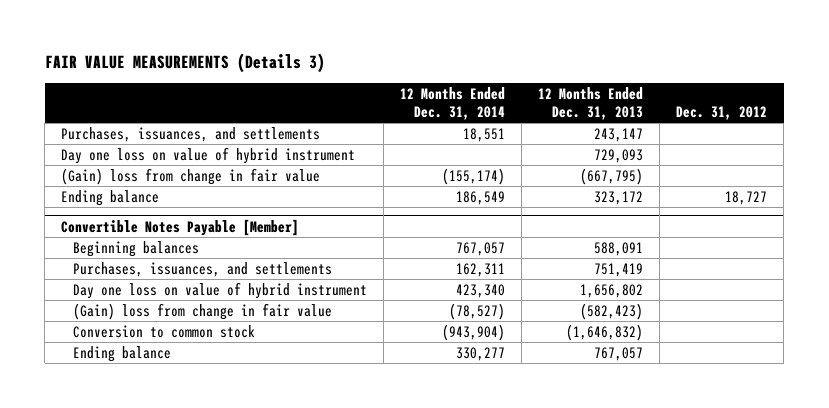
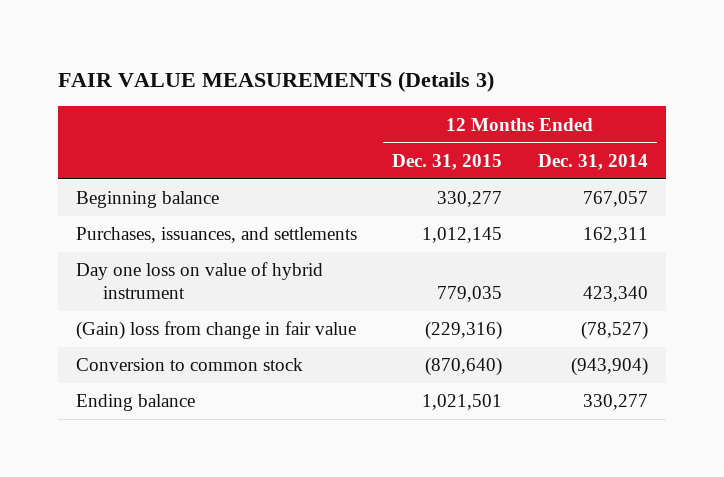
[538,87,644,120] 12 Months Ended Dec. 31, 2013 -> none
[676,105,768,120] Dec. 31, 2012 -> none
none -> [392,153,503,170] Dec. 31, 2015
[61,126,321,142] Purchases, issuances, and settlements -> none
[61,146,356,164] Day one loss on value of hybrid instrument -> none
[61,167,321,185] (Gain) loss from change in fair value -> none
[61,218,300,236] Convertible Notes Payable [Member] -> none
[73,240,200,257] Beginning balances -> none
[61,189,160,206] Ending balance -> [75,191,219,209] Beginning balance
[456,190,506,205] 186,549 -> [583,191,649,208] 767,057

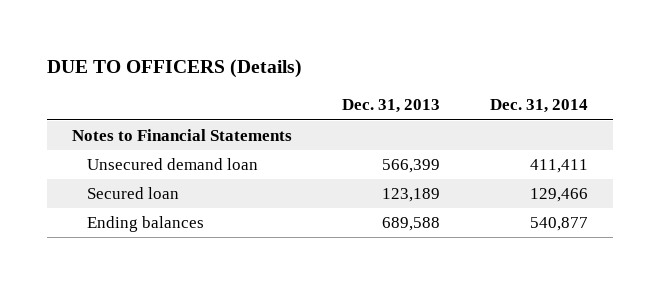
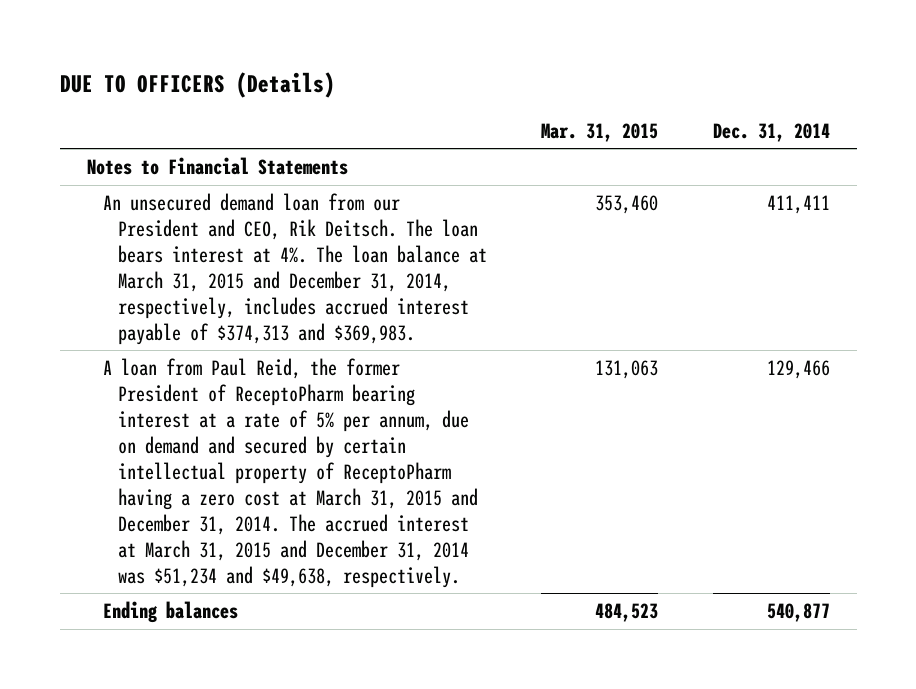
[342,99,441,114] Dec. 31, 2013 -> none
none -> [541,122,659,142] Mar. 31, 2015
[86,158,258,171] Unsecured demand loan -> [102,193,488,345] An unsecured demand loan from our President and CEO, Rik Deitsch. The loan bears interest at 4%. The loan balance at March 31, 2015 and December 31, 2014, respectively, includes accrued interest payable of $374,313 and $369,983.
[86,187,179,200] Secured loan -> [102,358,479,588] A loan from Paul Reid, the former President of ReceptoPharm bearing interest at a rate of 5% per annum, due on demand and secured by certain intellectual property of ReceptoPharm having a zero cost at March 31, 2015 and December 31, 2014. The accrued interest at March 31, 2015 and December 31, 2014 was $51,234 and $49,638, respectively.

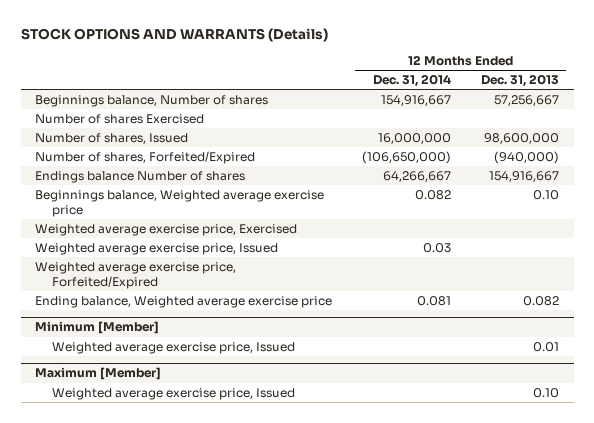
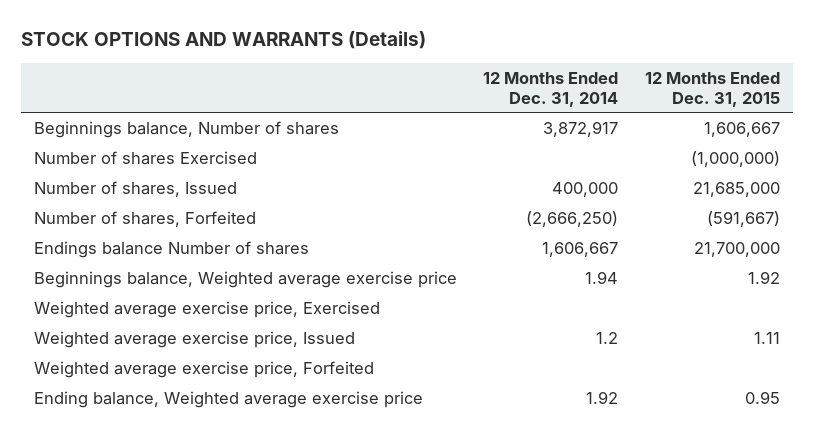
[480,74,559,88] Dec. 31, 2013 -> none
none -> [644,72,780,107] 12 Months Ended Dec. 31, 2015
[381,95,452,107] 154,916,667 -> [543,121,619,138] 3,872,917
[378,133,452,145] 16,000,000 -> [552,182,619,198] 400,000
[35,151,256,165] Number of shares, Forfeited/Expired -> [33,211,256,228] Number of shares, Forfeited
[362,151,452,165] (106,650,000) -> [526,211,619,228] (2,666,250)
[383,171,452,183] 64,266,667 -> [542,242,619,258] 1,606,667
[415,190,452,201] 0.082 -> [585,271,619,285] 1.94
[35,321,160,335] Minimum [Member] -> none
[51,342,295,355] Weighted average exercise price, Issued -> none
[35,367,162,381] Maximum [Member] -> none
[51,388,295,401] Weighted average exercise price, Issued -> none
[423,243,452,254] 0.03 -> [596,332,619,345] 1.2
[35,262,237,289] Weighted average exercise price, Forfeited/Expired -> [33,361,374,379] Weighted average exercise price, Forfeited
[417,296,452,307] 0.081 -> [586,391,619,405] 1.92

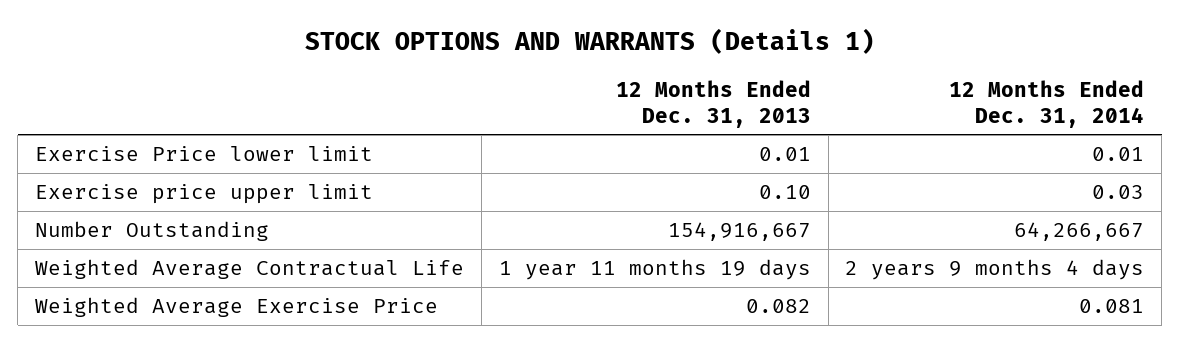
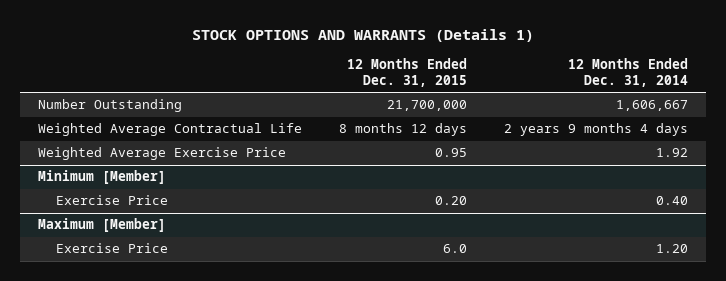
[615,79,811,128] 12 Months Ended Dec. 31, 2013 -> none
none -> [347,58,468,88] 12 Months Ended Dec. 31, 2015
[35,146,374,162] Exercise Price lower limit -> none
[35,184,374,205] Exercise price upper limit -> none
[1014,222,1145,242] 64,266,667 -> [615,100,688,112] 1,606,667
[1079,299,1145,314] 0.081 -> [655,148,688,158] 1.92
none -> [38,170,167,185] Minimum [Member]
none -> [55,195,168,206] Exercise Price
none -> [38,218,167,233] Maximum [Member]
none -> [55,243,168,254] Exercise Price

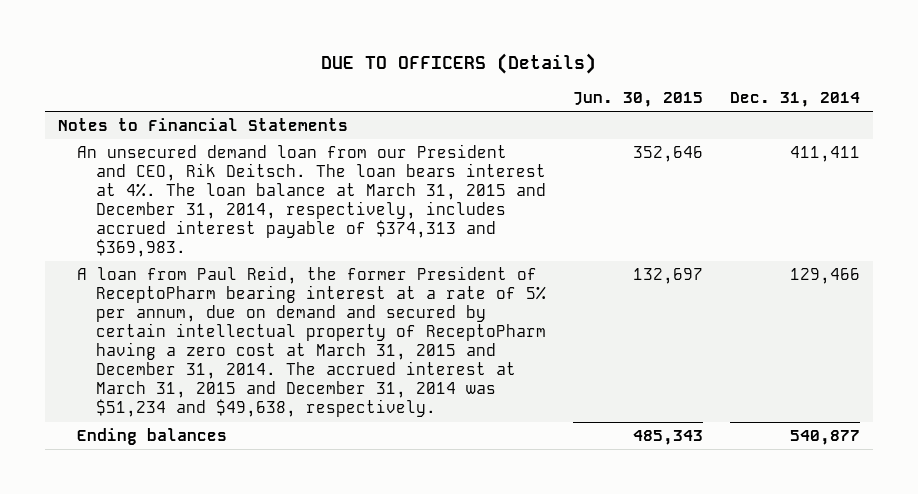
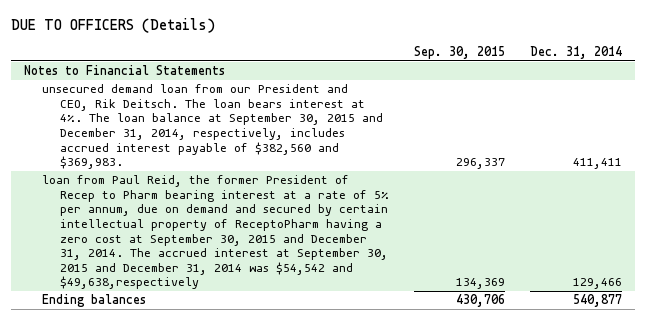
[573,92,704,108] Jun. 30, 2015 -> none
none -> [414,46,506,60] Sep. 30, 2015
[77,143,547,258] An unsecured demand loan from our President and CEO, Rik Deitsch. The loan bears interest at 4%. The loan balance at March 31, 2015 and December 31, 2014, respectively, includes accrued interest payable of $374,313 and $369,983. -> [41,84,384,170] unsecured demand loan from our President and CEO, Rik Deitsch. The loan bears interest at 4%. The loan balance at September 30, 2015 and December 31, 2014, respectively, includes accrued interest payable of $382,560 and $369,983.
[77,265,547,418] A loan from Paul Reid, the former President of ReceptoPharm bearing interest at a rate of 5% per annum, due on demand and secured by certain intellectual property of ReceptoPharm having a zero cost at March 31, 2015 and December 31, 2014. The accrued interest at March 31, 2015 and December 31, 2014 was $51,234 and $49,638, respectively. -> [41,175,390,290] loan from Paul Reid, the former President of Recep to Pharm bearing interest at a rate of 5% per annum, due on demand and secured by certain intellectual property of ReceptoPharm having a zero cost at September 30, 2015 and December 31, 2014. The accrued interest at September 30, 2015 and December 31, 2014 was $54,542 and $49,638,respectively

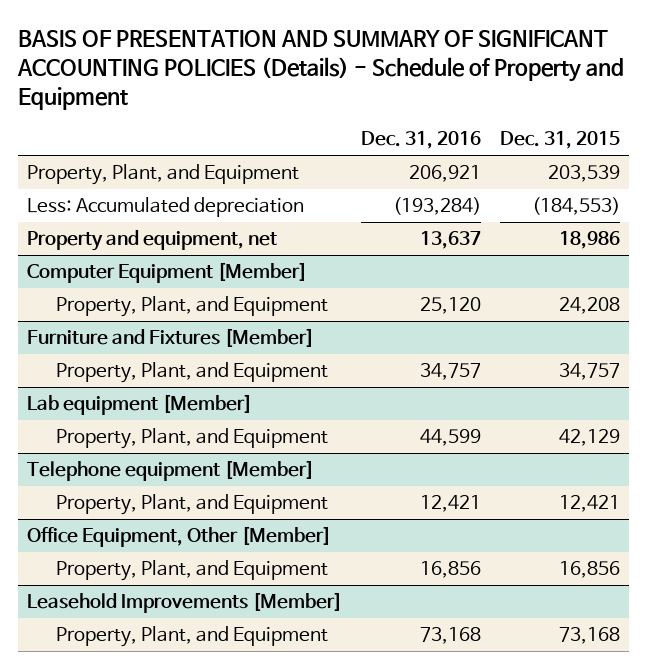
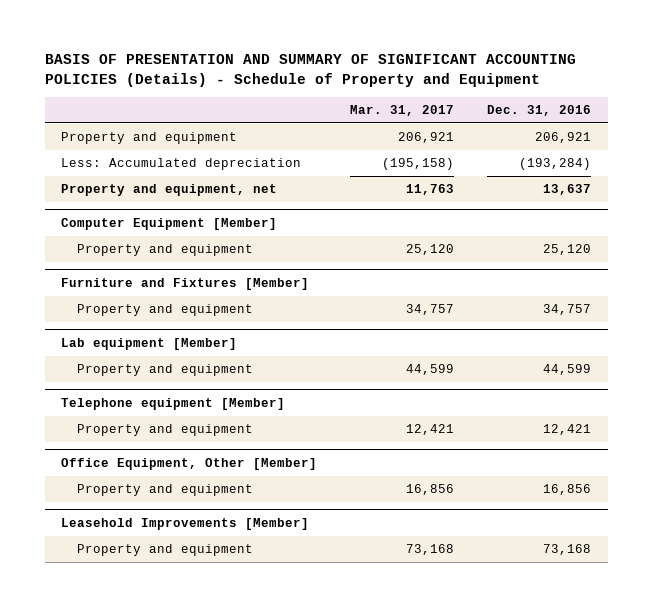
[499,131,620,150] Dec. 31, 2015 -> none
none -> [350,104,455,116] Mar. 31, 2017
[27,164,300,186] Property, Plant, and Equipment -> [61,132,238,145] Property and equipment
[55,296,328,318] Property, Plant, and Equipment -> [76,244,253,257] Property and equipment
[55,362,328,384] Property, Plant, and Equipment -> [76,304,253,317] Property and equipment
[55,428,328,450] Property, Plant, and Equipment -> [76,364,253,377] Property and equipment
[55,494,328,516] Property, Plant, and Equipment -> [76,424,253,437] Property and equipment
[55,560,328,582] Property, Plant, and Equipment -> [76,484,253,497] Property and equipment
[55,626,328,648] Property, Plant, and Equipment -> [76,544,253,557] Property and equipment

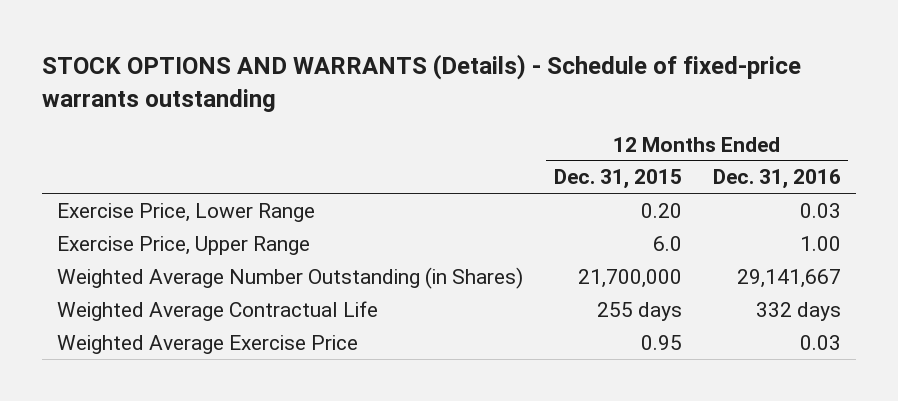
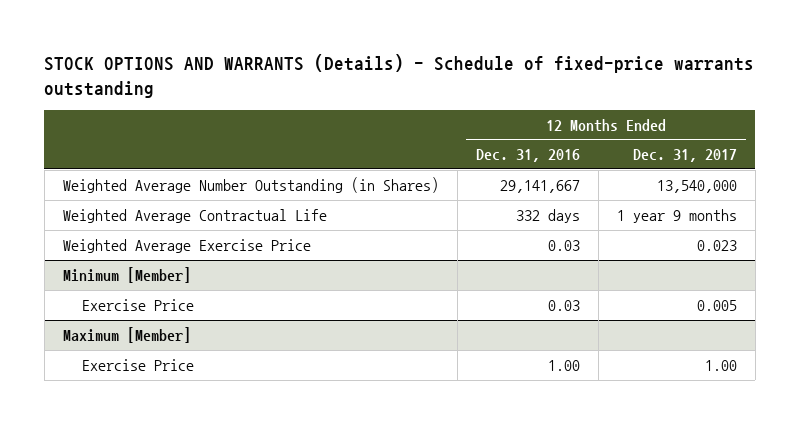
[553,169,682,190] Dec. 31, 2015 -> none
none -> [632,149,737,163] Dec. 31, 2017
[57,202,316,222] Exercise Price, Lower Range -> none
[57,235,311,255] Exercise Price, Upper Range -> none
none -> [62,266,191,283] Minimum [Member]
none -> [81,298,194,311] Exercise Price
none -> [62,326,191,343] Maximum [Member]
none -> [81,358,194,371] Exercise Price

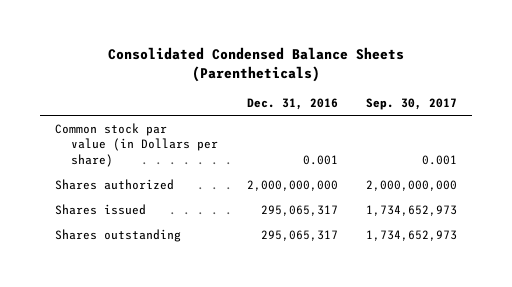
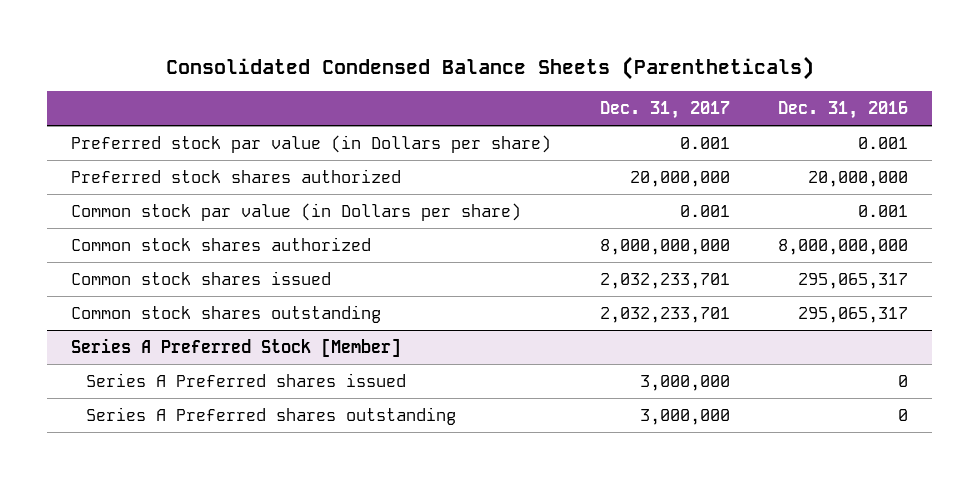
[366,98,458,111] Sep. 30, 2017 -> none
none -> [599,100,730,119] Dec. 31, 2017
none -> [71,135,552,154] Preferred stock par value (in Dollars per share)
none -> [71,169,402,184] Preferred stock shares authorized
[54,178,174,190] Shares authorized -> [71,237,372,252] Common stock shares authorized
[246,179,338,191] 2,000,000,000 -> [777,239,908,256] 8,000,000,000
[54,203,146,215] Shares issued -> [71,271,332,286] Common stock shares issued
[54,228,181,242] Shares outstanding -> [71,305,382,324] Common stock shares outstanding
none -> [71,338,402,358] Series A Preferred Stock [Member]
none -> [86,373,407,388] Series A Preferred shares issued
none -> [86,407,457,426] Series A Preferred shares outstanding

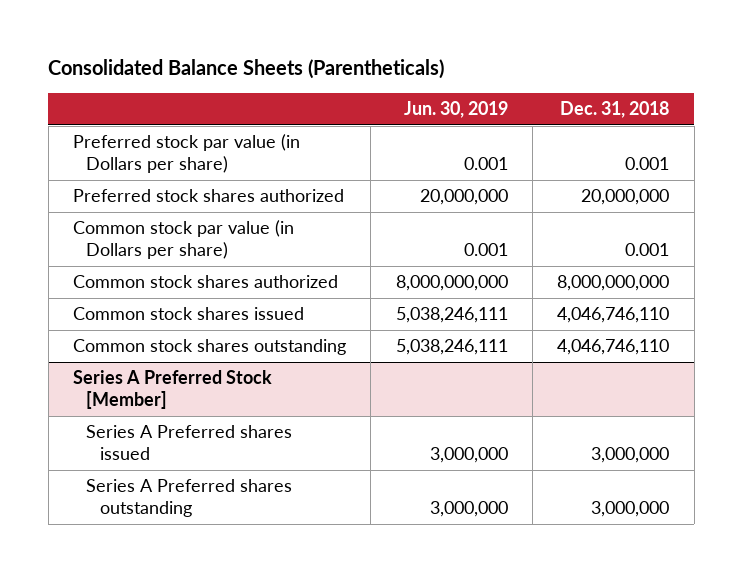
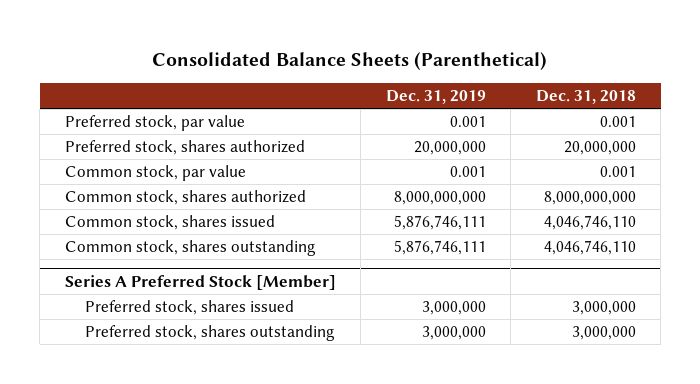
[48,59,445,80] Consolidated Balance Sheets (Parentheticals) -> [152,52,548,71] Consolidated Balance Sheets (Parenthetical)
[403,100,508,118] Jun. 30, 2019 -> none
none -> [385,90,486,105] Dec. 31, 2019
[73,134,301,173] Preferred stock par value (in Dollars per share) -> [64,115,245,132] Preferred stock, par value
[73,189,345,203] Preferred stock shares authorized -> [64,140,305,156] Preferred stock, shares authorized
[73,220,295,259] Common stock par value (in Dollars per share) -> [64,165,246,182] Common stock, par value
[73,275,339,289] Common stock shares authorized -> [64,190,306,206] Common stock, shares authorized
[73,307,305,321] Common stock shares issued -> [64,215,275,231] Common stock, shares issued
[73,339,347,356] Common stock shares outstanding -> [64,240,316,257] Common stock, shares outstanding
[86,425,293,460] Series A Preferred shares issued -> [84,300,294,316] Preferred stock, shares issued
[86,479,293,517] Series A Preferred shares outstanding -> [84,325,335,342] Preferred stock, shares outstanding

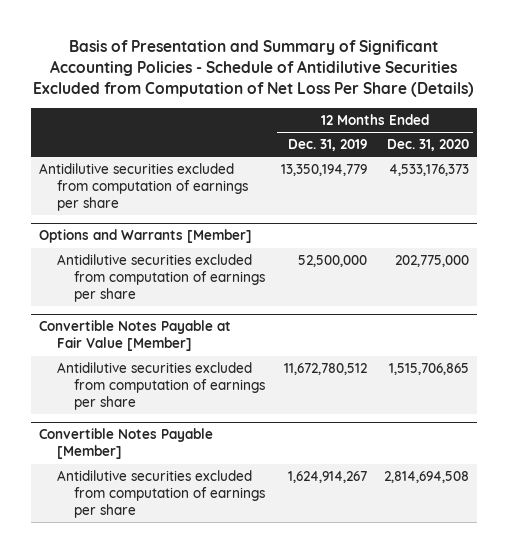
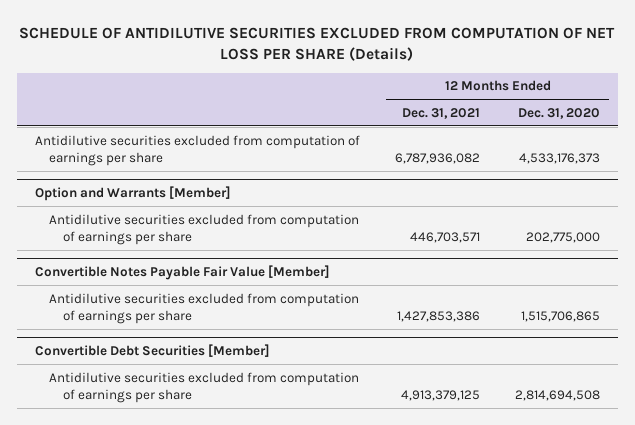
[32,40,474,98] Basis of Presentation and Summary of Significant Accounting Policies - Schedule of Antidilutive Securities Excluded from Computation of Net Loss Per Share (Details) -> [19,27,616,62] SCHEDULE OF ANTIDILUTIVE SECURITIES EXCLUDED FROM COMPUTATION OF NET LOSS PER SHARE (Details)
[288,138,368,151] Dec. 31, 2019 -> none
none -> [401,107,480,119] Dec. 31, 2021
[39,229,253,244] Options and Warrants [Member] -> [34,186,231,202] Option and Warrants [Member]
[39,320,232,352] Convertible Notes Payable at Fair Value [Member] -> [34,265,330,281] Convertible Notes Payable Fair Value [Member]
[39,428,214,460] Convertible Notes Payable [Member] -> [34,344,270,358] Convertible Debt Securities [Member]

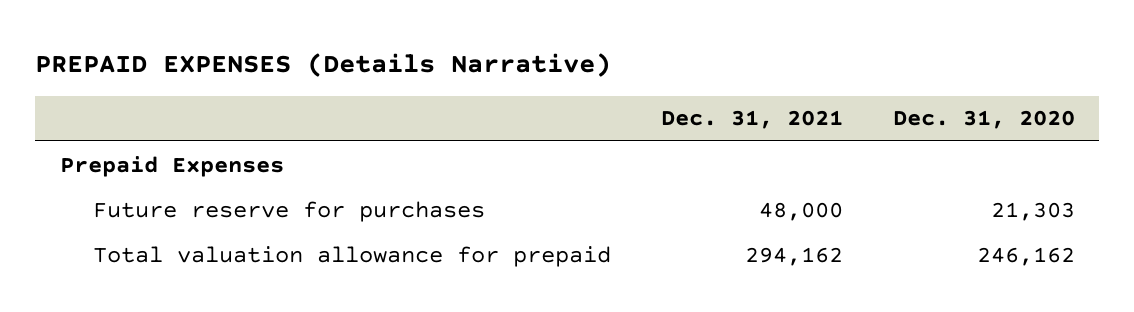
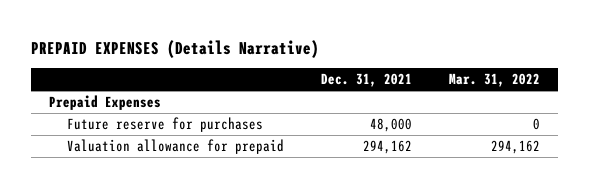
[892,110,1075,130] Dec. 31, 2020 -> none
none -> [448,73,540,88] Mar. 31, 2022
[93,245,612,267] Total valuation allowance for prepaid -> [67,139,285,155] Valuation allowance for prepaid

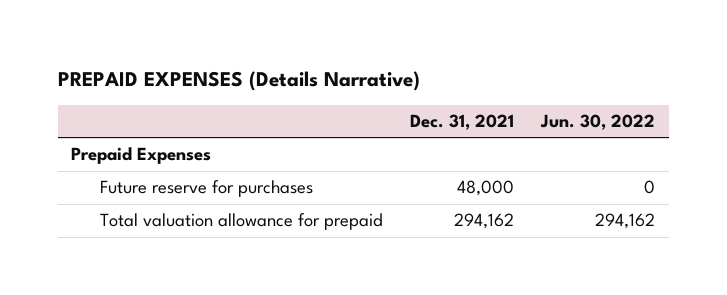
[448,73,540,88] Mar. 31, 2022 -> none
none -> [540,113,656,130] Jun. 30, 2022
[67,139,285,155] Valuation allowance for prepaid -> [100,213,384,231] Total valuation allowance for prepaid

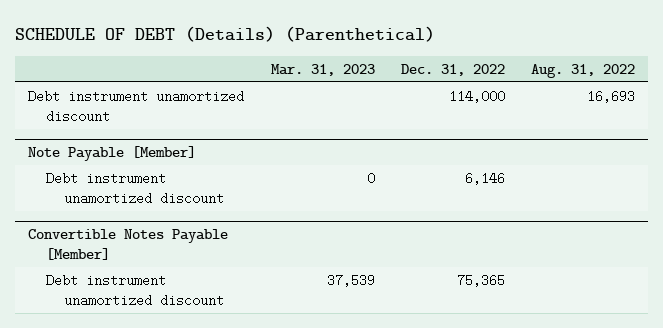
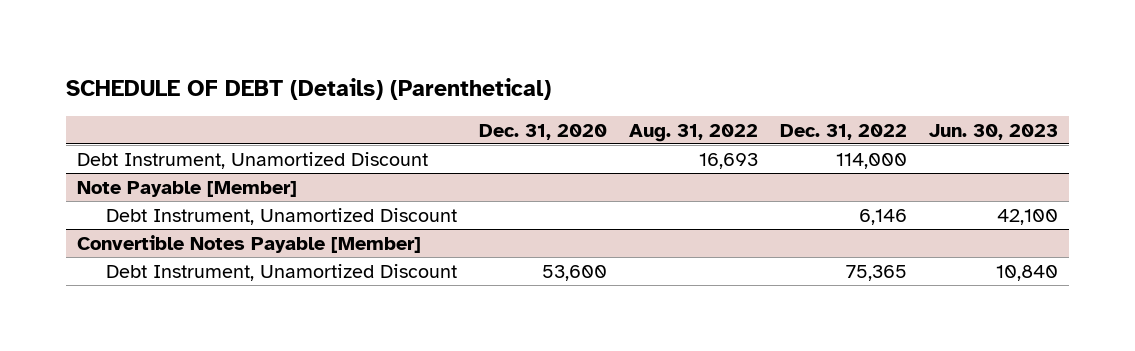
[270,63,375,76] Mar. 31, 2023 -> none
none -> [479,123,608,140] Dec. 31, 2020
none -> [929,123,1059,140] Jun. 30, 2023
[28,89,245,124] Debt instrument unamortized discount -> [76,151,428,169] Debt Instrument, Unamortized Discount
[45,171,224,206] Debt instrument unamortized discount -> [106,207,458,225] Debt Instrument, Unamortized Discount
[45,273,224,308] Debt instrument unamortized discount -> [106,263,458,281] Debt Instrument, Unamortized Discount

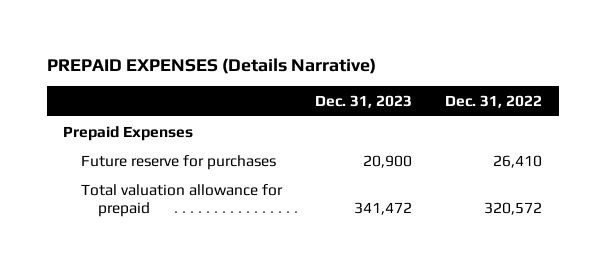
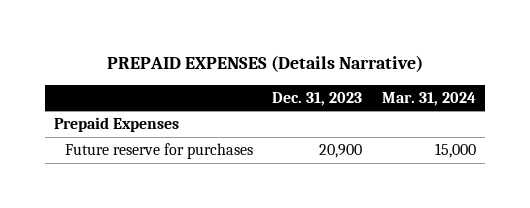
[445,95,543,109] Dec. 31, 2022 -> none
none -> [381,91,476,106] Mar. 31, 2024
[80,183,283,218] Total valuation allowance for prepaid -> none

